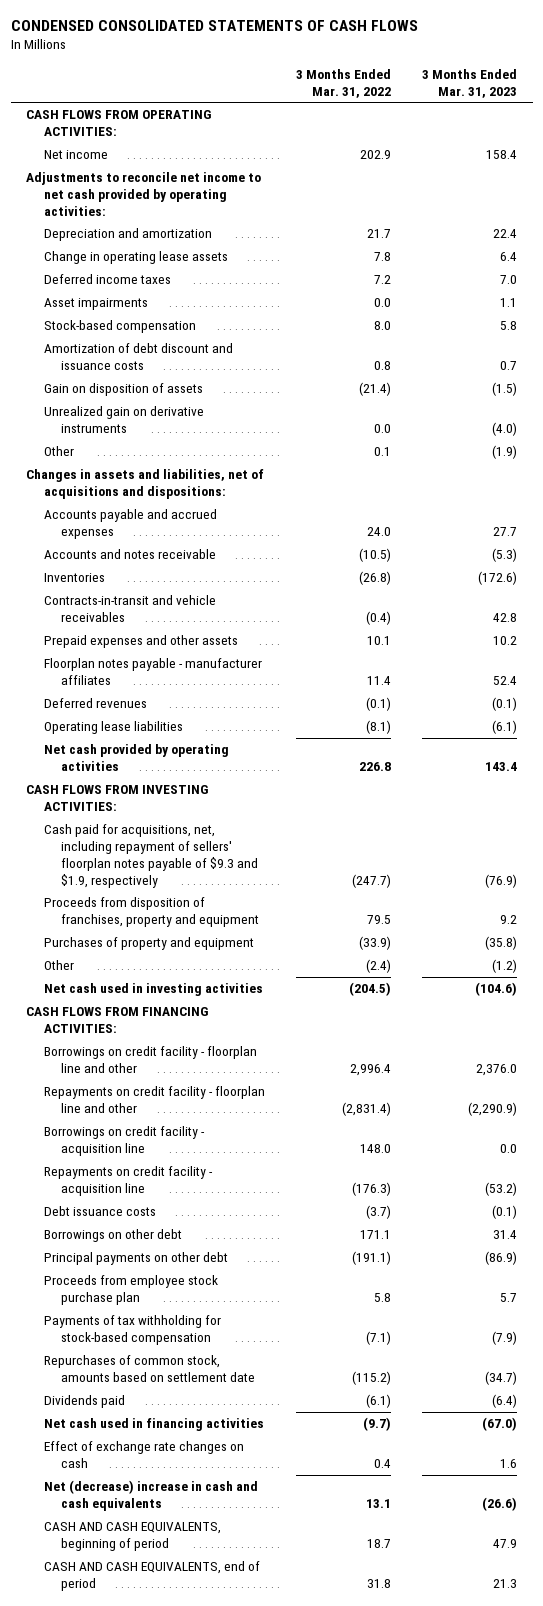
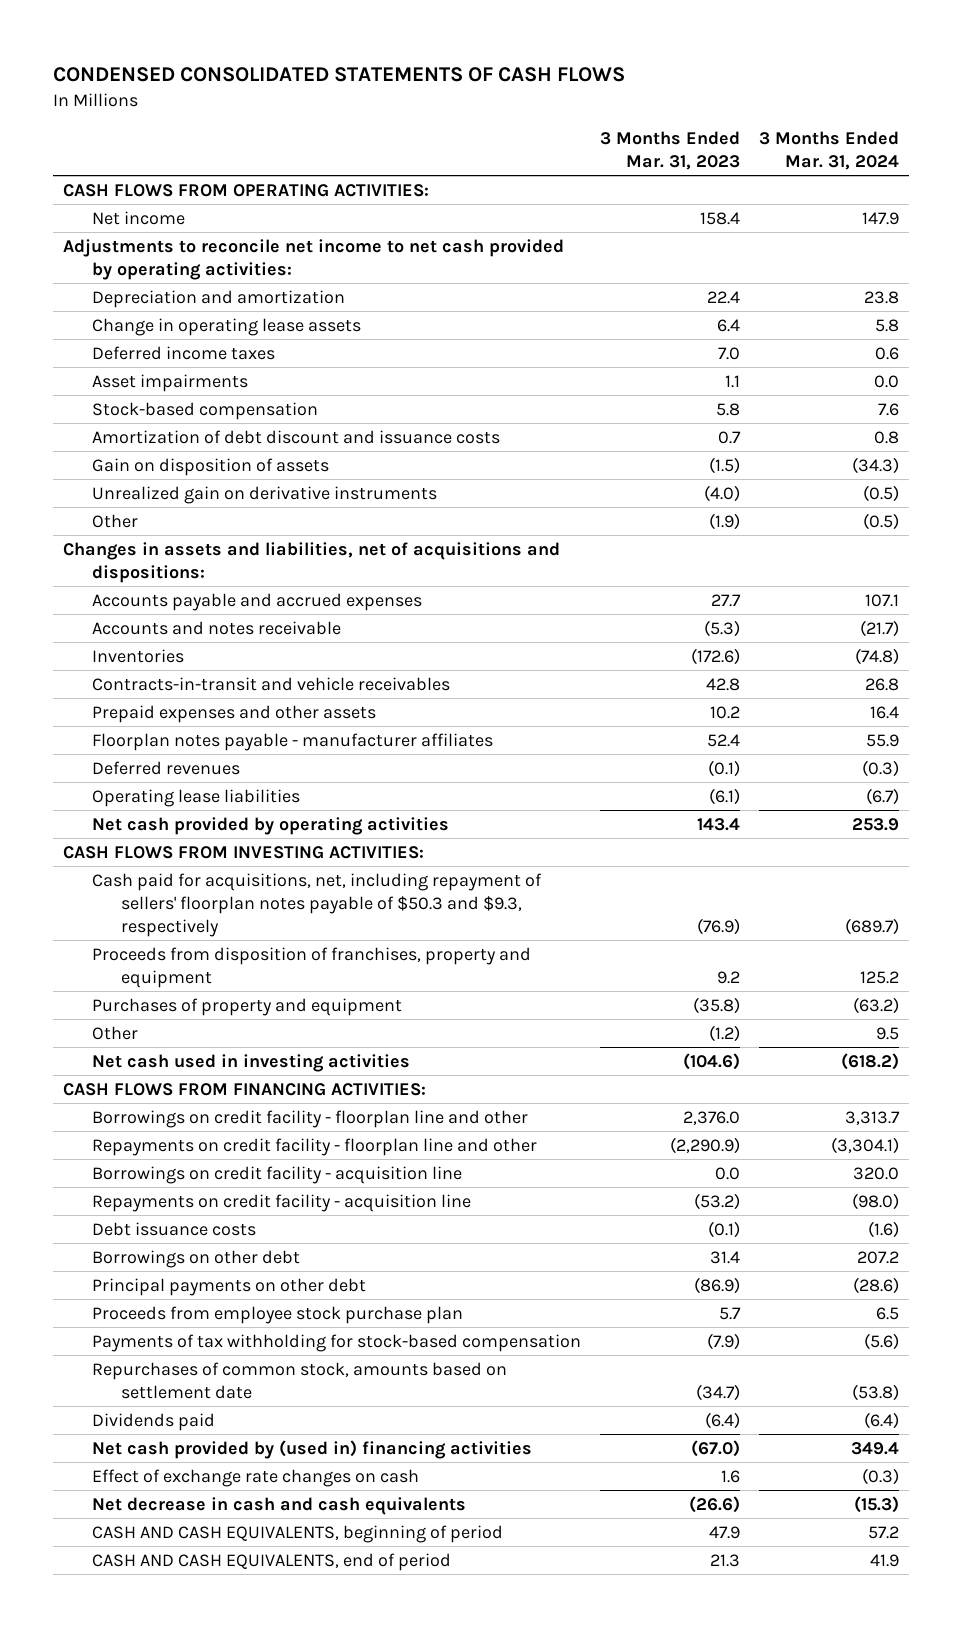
[295,68,391,98] 3 Months Ended Mar. 31, 2022 -> none
none -> [759,130,900,170] 3 Months Ended Mar. 31, 2024
[43,824,258,888] Cash paid for acquisitions, net, including repayment of sellers' floorplan notes payable of $9.3 and $1.9, respectively -> [91,872,542,937] Cash paid for acquisitions, net, including repayment of sellers' floorplan notes payable of $50.3 and $9.3, respectively
[43,1418,264,1432] Net cash used in financing activities -> [91,1439,532,1459] Net cash provided by (used in) financing activities
[43,1480,258,1511] Net (decrease) increase in cash and cash equivalents -> [91,1496,466,1515] Net decrease in cash and cash equivalents

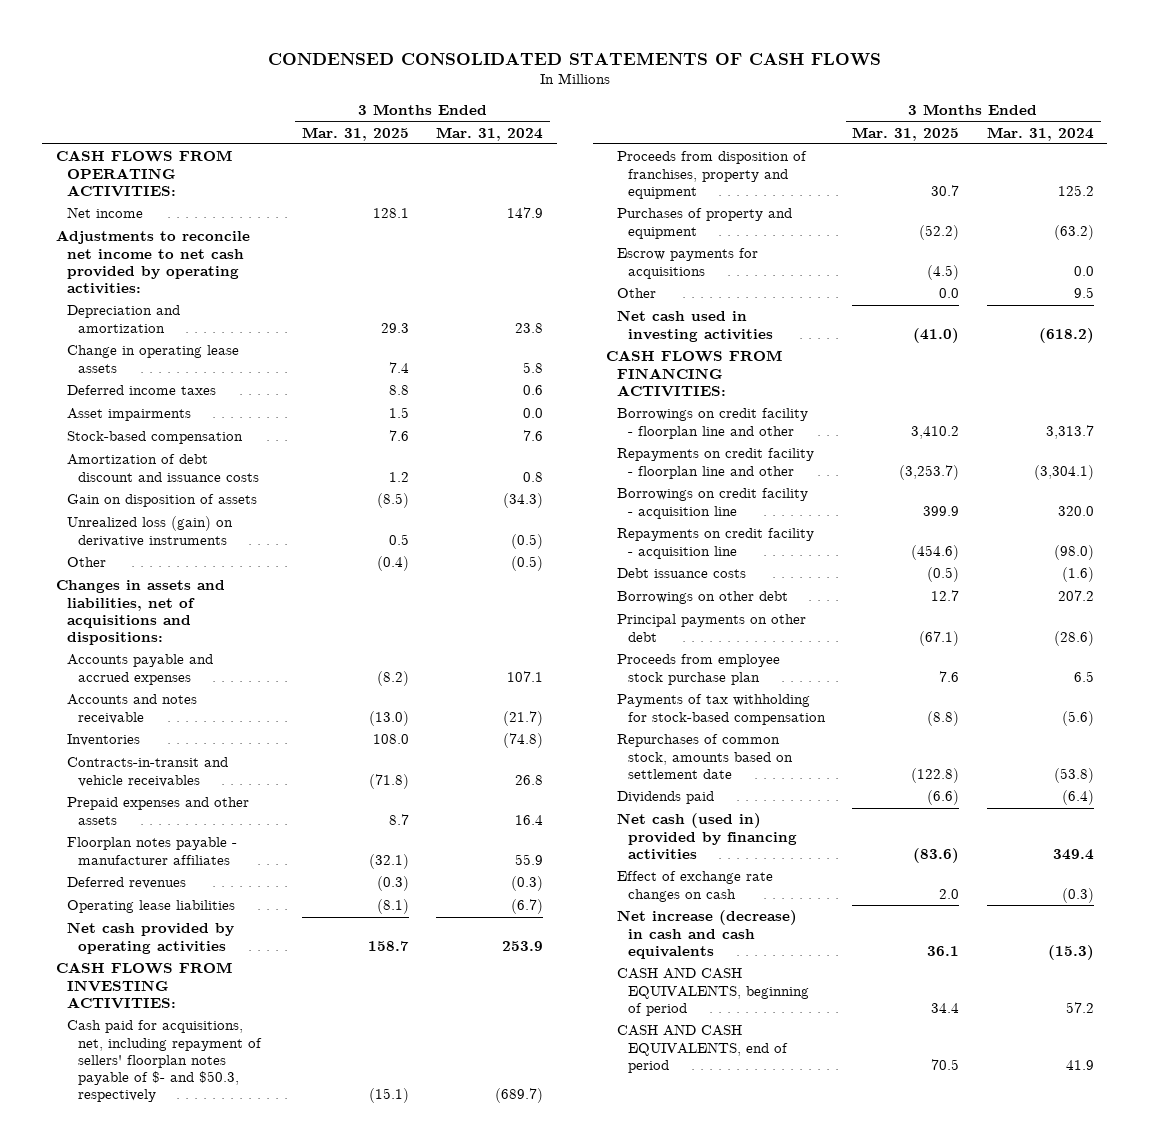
[600,130,741,170] 3 Months Ended Mar. 31, 2023 -> none
none -> [301,126,409,141] Mar. 31, 2025
[91,485,437,504] Unrealized gain on derivative instruments -> [66,516,233,547] Unrealized loss (gain) on derivative instruments
[91,872,542,937] Cash paid for acquisitions, net, including repayment of sellers' floorplan notes payable of $50.3 and $9.3, respectively -> [66,1020,262,1103] Cash paid for acquisitions, net, including repayment of sellers' floorplan notes payable of $- and $50.3, respectively
none -> [617,248,759,279] Escrow payments for acquisitions
[91,1439,532,1459] Net cash provided by (used in) financing activities -> [617,813,798,860] Net cash (used in) provided by financing activities
[91,1496,466,1515] Net decrease in cash and cash equivalents -> [617,910,798,959] Net increase (decrease) in cash and cash equivalents

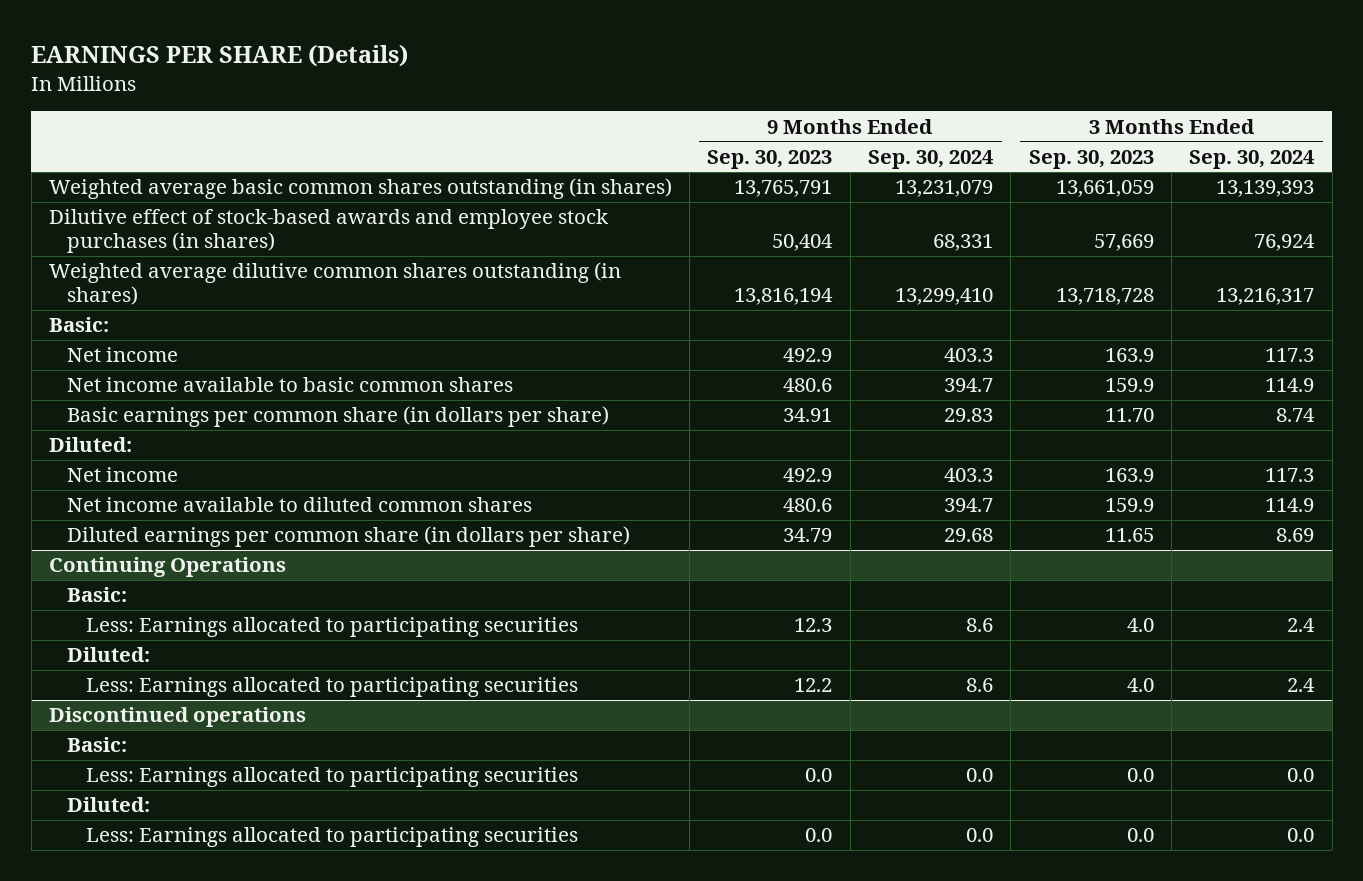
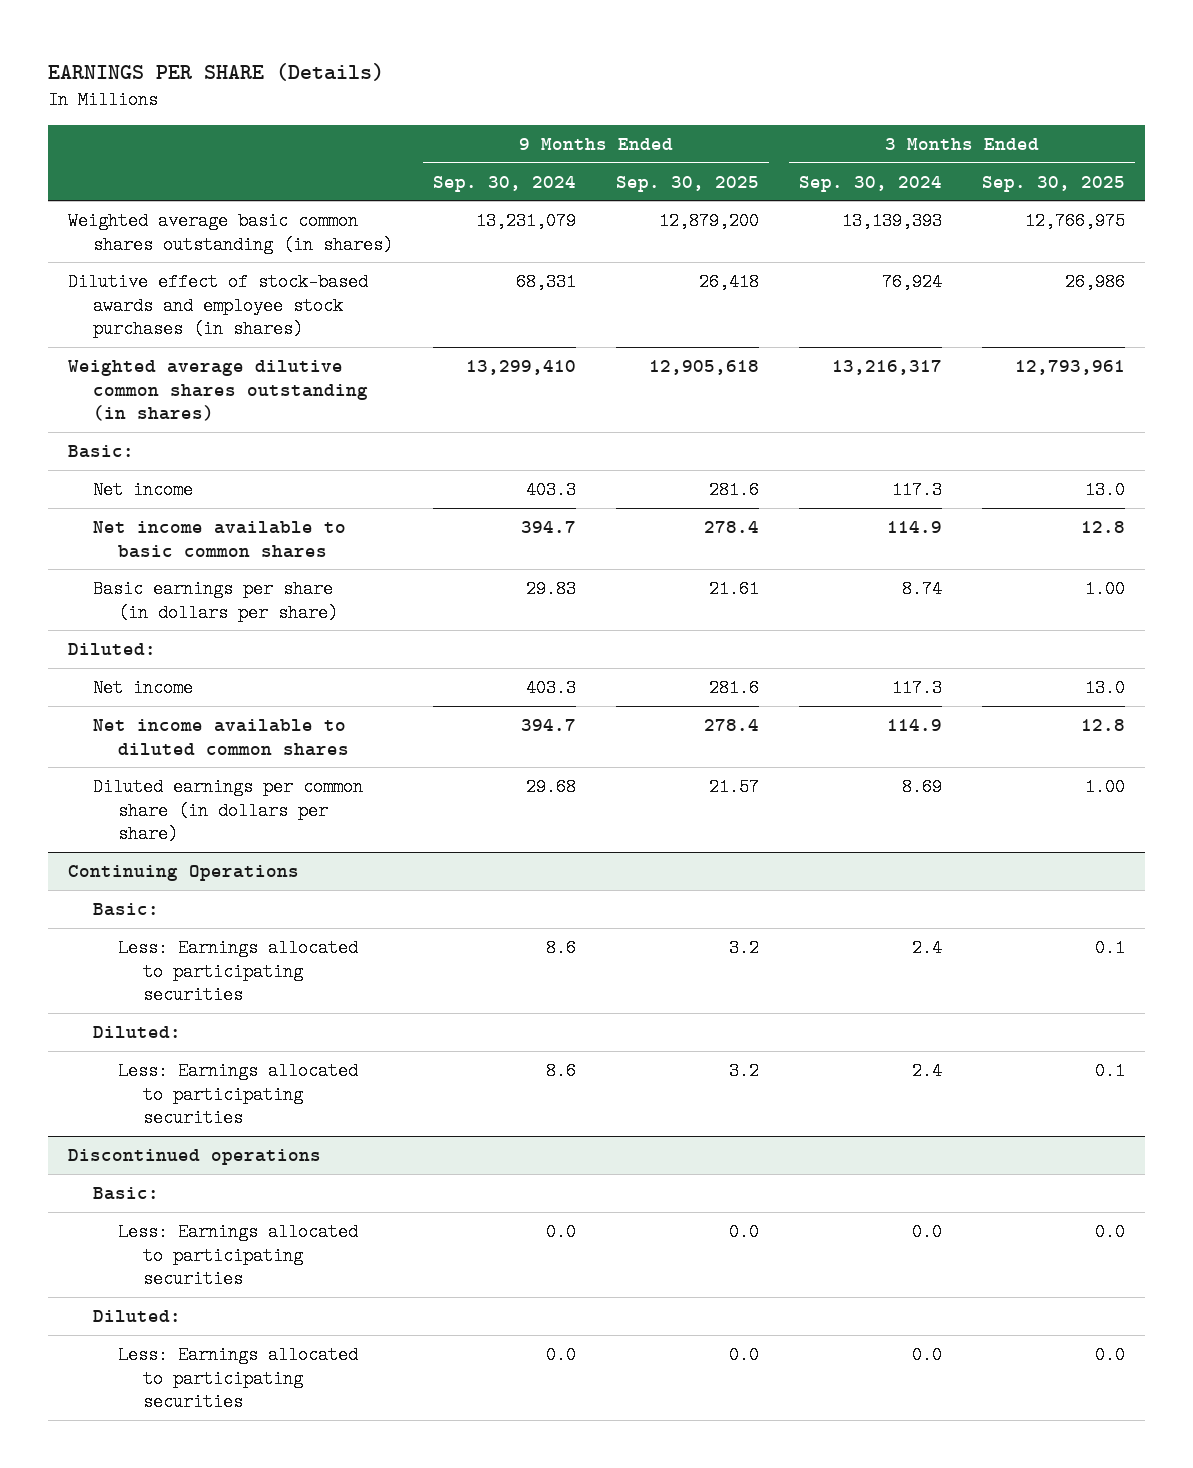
[707,149,833,169] Sep. 30, 2023 -> none
[1028,149,1154,169] Sep. 30, 2023 -> none
none -> [616,175,760,192] Sep. 30, 2025
none -> [982,175,1126,192] Sep. 30, 2025
[67,406,610,428] Basic earnings per common share (in dollars per share) -> [93,579,339,622] Basic earnings per share (in dollars per share)

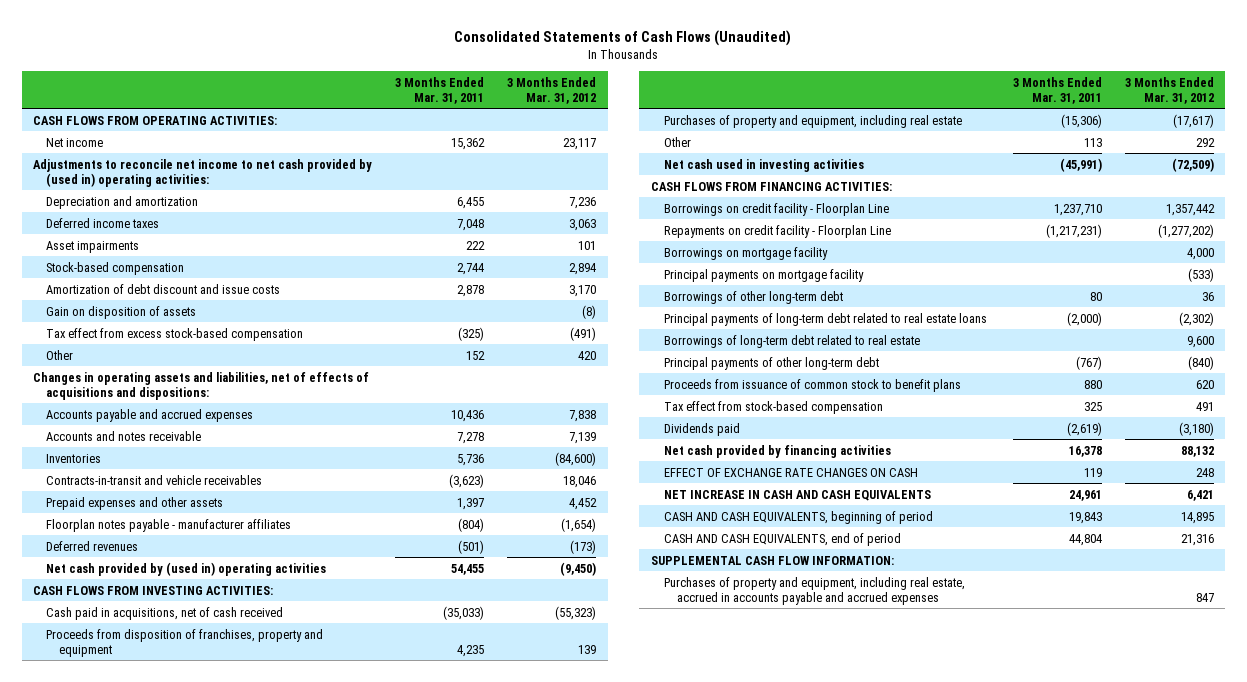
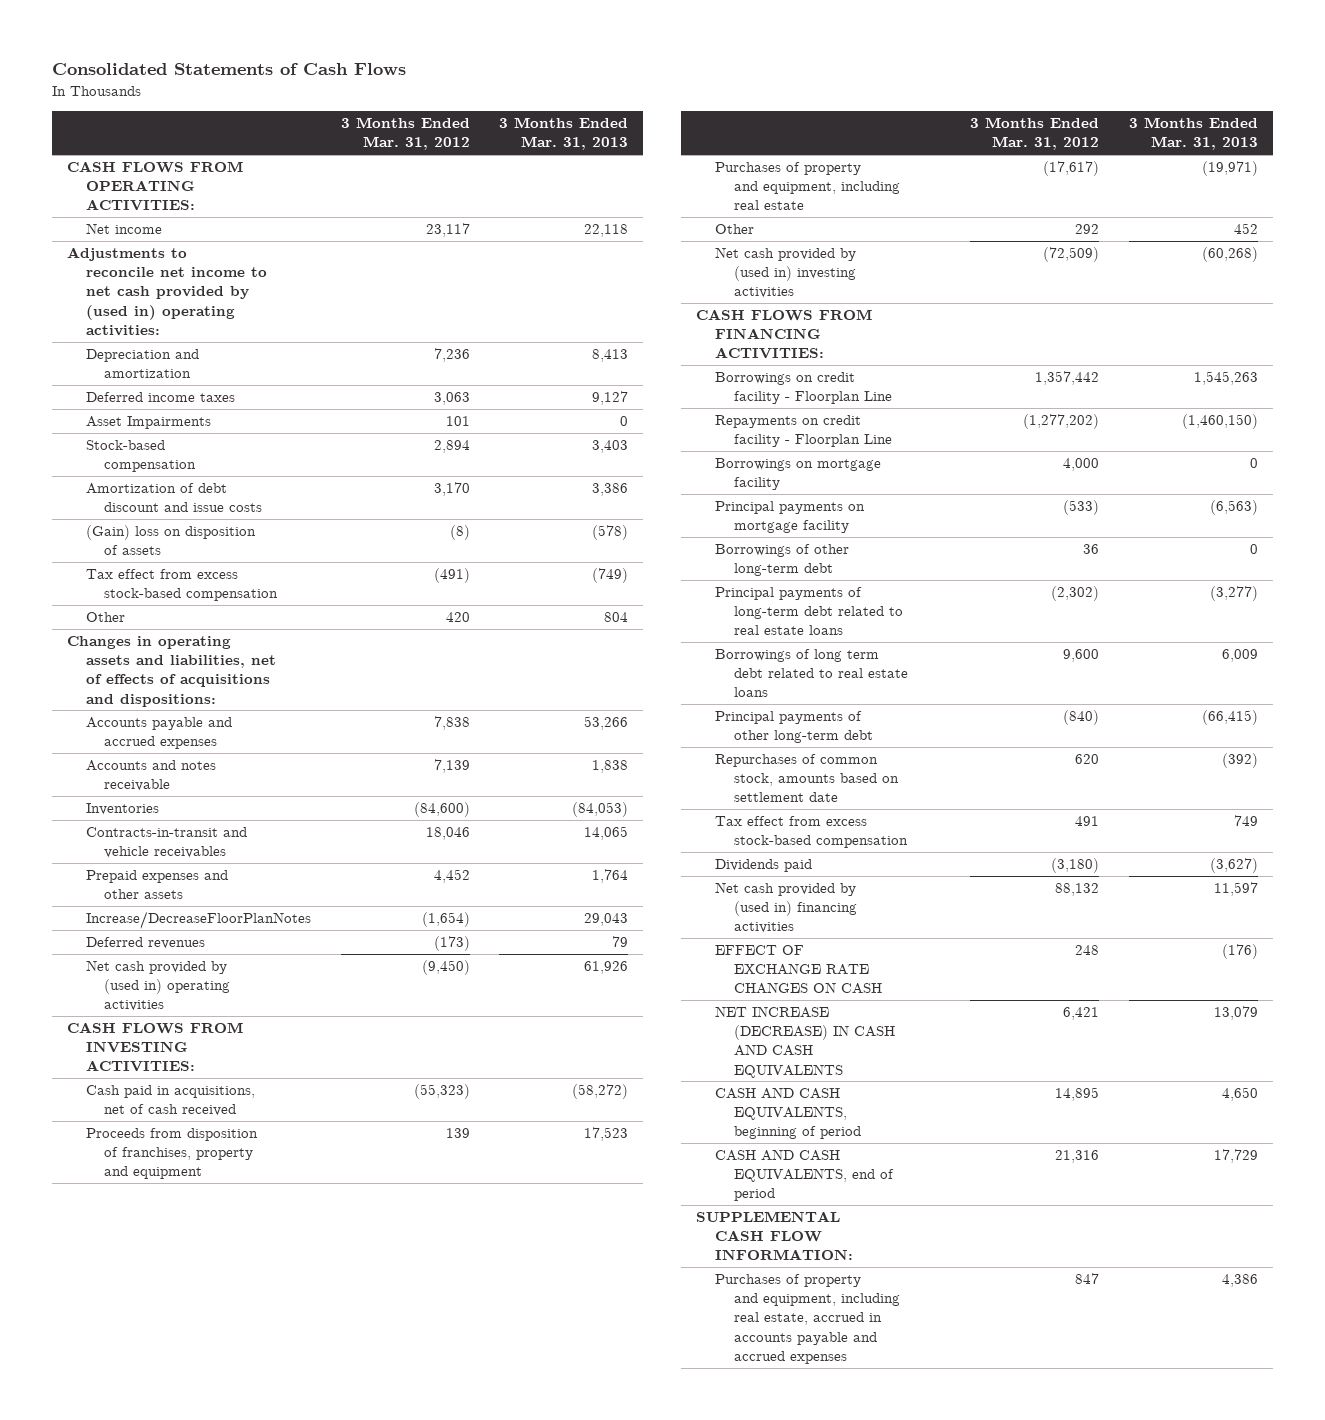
[454,29,792,46] Consolidated Statements of Cash Flows (Unaudited) -> [51,63,406,76] Consolidated Statements of Cash Flows
[395,76,485,104] 3 Months Ended Mar. 31, 2011 -> none
none -> [499,117,629,151] 3 Months Ended Mar. 31, 2013
[46,240,140,253] Asset impairments -> [85,416,211,430] Asset Impairments
[46,305,197,319] Gain on disposition of assets -> [85,525,256,556] (Gain) loss on disposition of assets
[46,518,292,532] Floorplan notes payable - manufacturer affiliates -> [85,911,311,930] Increase/DecreaseFloorPlanNotes
[663,158,864,172] Net cash used in investing activities -> [714,247,856,299] Net cash provided by (used in) investing activities
[663,334,920,348] Borrowings of long-term debt related to real estate -> [714,649,908,698] Borrowings of long term debt related to real estate loans
[663,378,961,392] Proceeds from issuance of common stock to benefit plans -> none
none -> [714,754,899,803] Repurchases of common stock, amounts based on settlement date
[663,400,883,414] Tax effect from stock-based compensation -> [714,816,908,849] Tax effect from excess stock-based compensation
[663,444,891,458] Net cash provided by financing activities -> [714,882,857,934] Net cash provided by (used in) financing activities
[663,489,931,501] NET INCREASE IN CASH AND CASH EQUIVALENTS -> [714,1006,895,1078] NET INCREASE (DECREASE) IN CASH AND CASH EQUIVALENTS

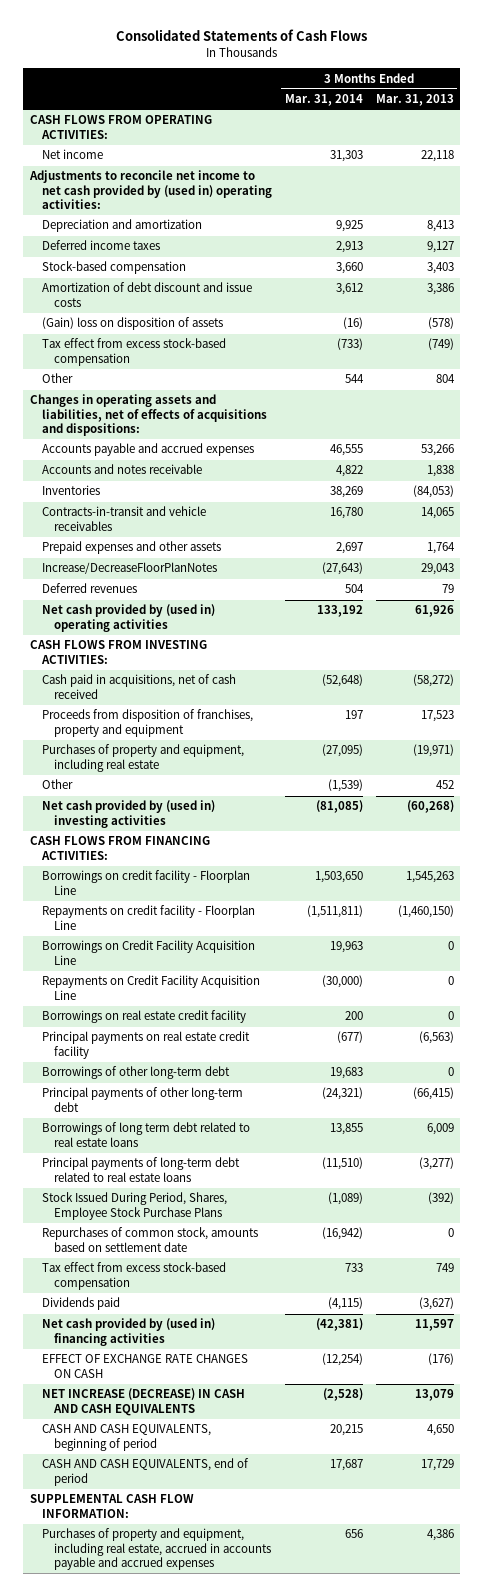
[340,117,470,151] 3 Months Ended Mar. 31, 2012 -> none
none -> [284,94,363,107] Mar. 31, 2014
[85,416,211,430] Asset Impairments -> none
none -> [41,940,255,965] Borrowings on Credit Facility Acquisition Line
none -> [41,975,260,1000] Repayments on Credit Facility Acquisition Line
[714,458,881,491] Borrowings on mortgage facility -> [41,1010,246,1024] Borrowings on real estate credit facility
[714,501,865,534] Principal payments on mortgage facility -> [41,1031,250,1059] Principal payments on real estate credit facility
[714,649,908,698] Borrowings of long term debt related to real estate loans -> [41,1122,250,1147] Borrowings of long term debt related to real estate loans
[714,587,903,636] Principal payments of long-term debt related to real estate loans -> [41,1157,240,1182] Principal payments of long-term debt related to real estate loans
none -> [41,1192,227,1220] Stock Issued During Period, Shares, Employee Stock Purchase Plans
[1221,753,1258,769] (392) -> [447,1228,454,1238] 0

